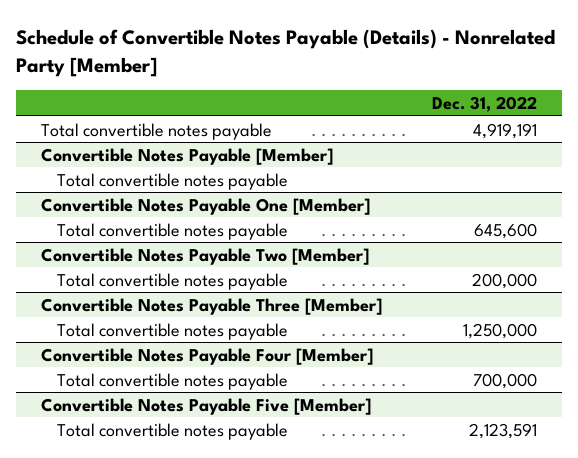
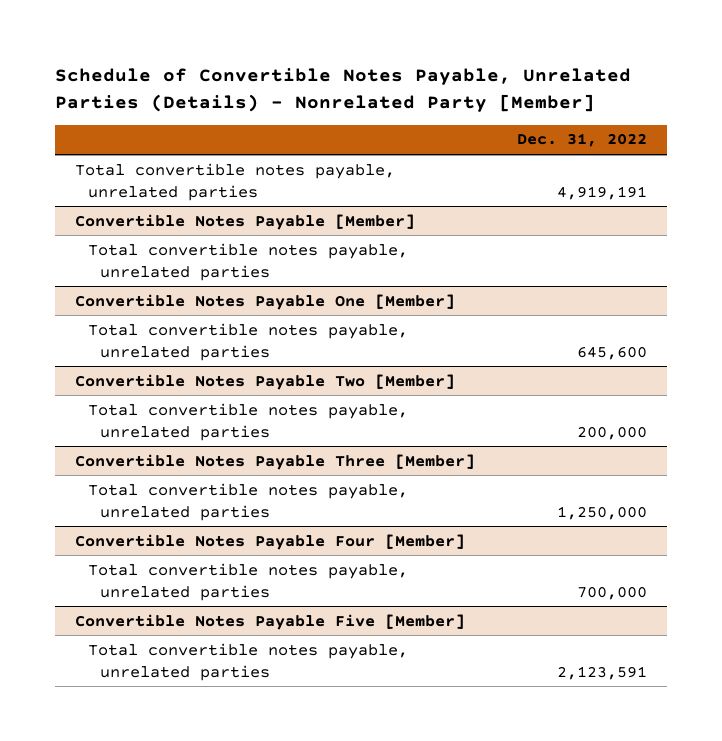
[16,29,556,78] Schedule of Convertible Notes Payable (Details) - Nonrelated Party [Member] -> [54,68,631,112] Schedule of Convertible Notes Payable, Unrelated Parties (Details) - Nonrelated Party [Member]
[41,122,273,140] Total convertible notes payable -> [75,162,396,201] Total convertible notes payable, unrelated parties
[56,172,288,190] Total convertible notes payable -> [87,242,408,281] Total convertible notes payable, unrelated parties
[56,222,288,240] Total convertible notes payable -> [87,322,408,361] Total convertible notes payable, unrelated parties
[56,272,288,290] Total convertible notes payable -> [87,402,408,441] Total convertible notes payable, unrelated parties
[56,322,288,340] Total convertible notes payable -> [87,482,408,521] Total convertible notes payable, unrelated parties
[56,372,288,390] Total convertible notes payable -> [87,562,408,601] Total convertible notes payable, unrelated parties
[56,422,288,440] Total convertible notes payable -> [87,642,408,681] Total convertible notes payable, unrelated parties

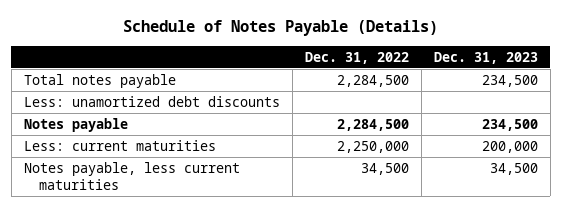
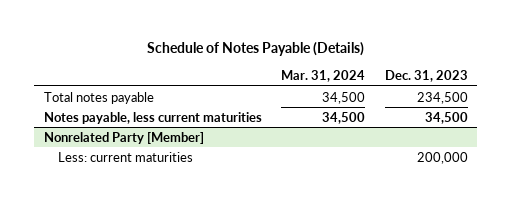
[304,51,409,64] Dec. 31, 2022 -> none
none -> [281,70,366,83] Mar. 31, 2024
[23,95,280,107] Less: unamortized debt discounts -> none
[23,117,128,132] Notes payable -> none
[23,139,216,151] Less: current maturities -> none
none -> [43,131,204,144] Nonrelated Party [Member]
none -> [57,151,193,162] Less: current maturities

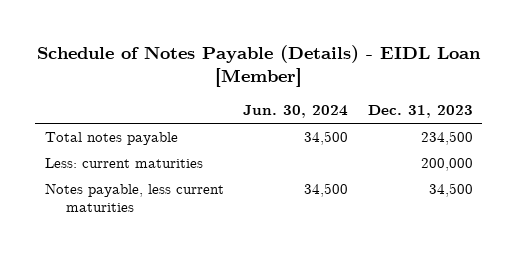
[146,42,364,57] Schedule of Notes Payable (Details) -> [36,44,481,87] Schedule of Notes Payable (Details) - EIDL Loan [Member]
[281,70,366,83] Mar. 31, 2024 -> none
none -> [243,105,349,119] Jun. 30, 2024
[43,131,204,144] Nonrelated Party [Member] -> none
[43,111,262,124] Notes payable, less current maturities -> [44,183,224,213] Notes payable, less current maturities

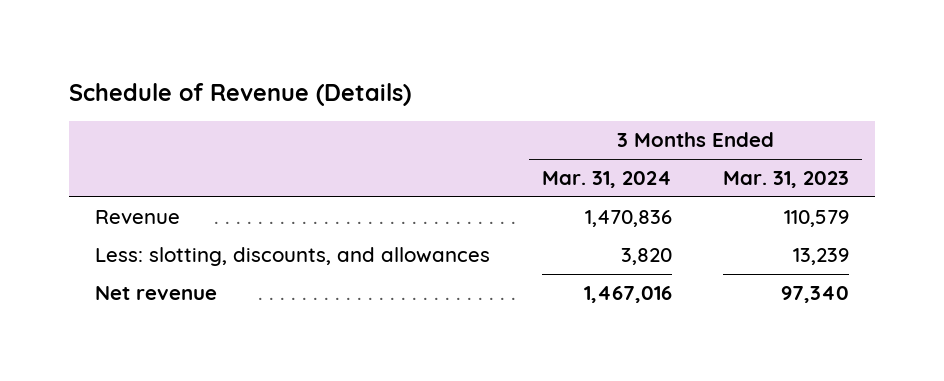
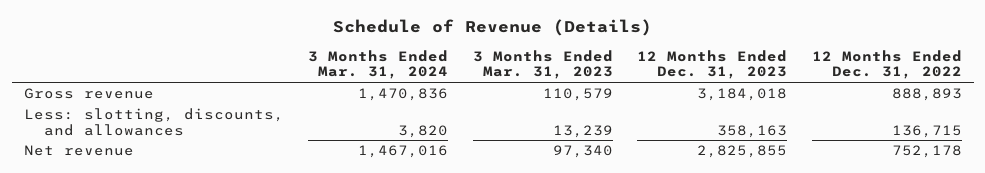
none -> [637,49,788,80] 12 Months Ended Dec. 31, 2023
none -> [811,49,962,80] 12 Months Ended Dec. 31, 2022
[95,210,181,225] Revenue -> [23,88,154,100] Gross revenue

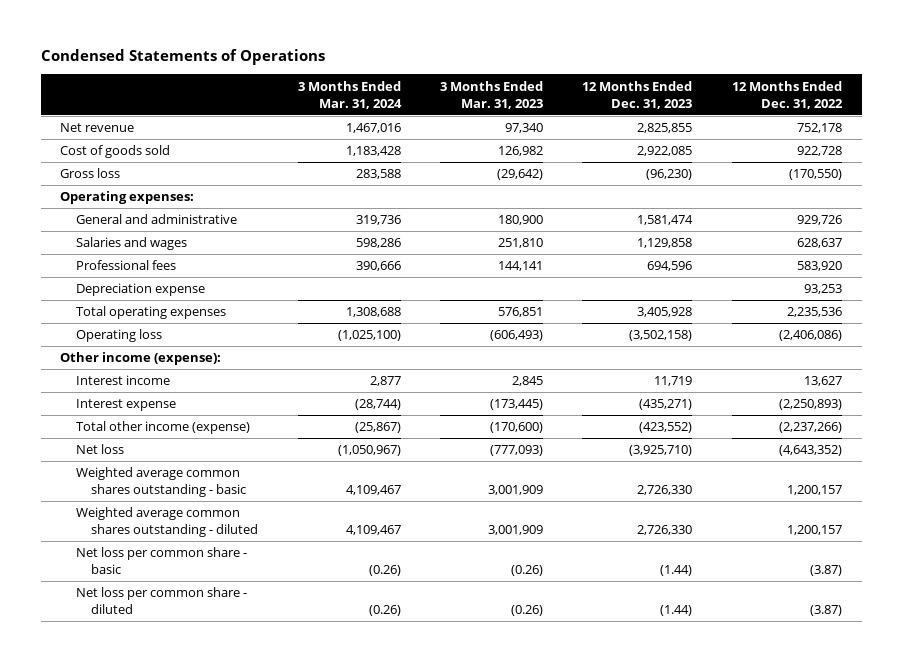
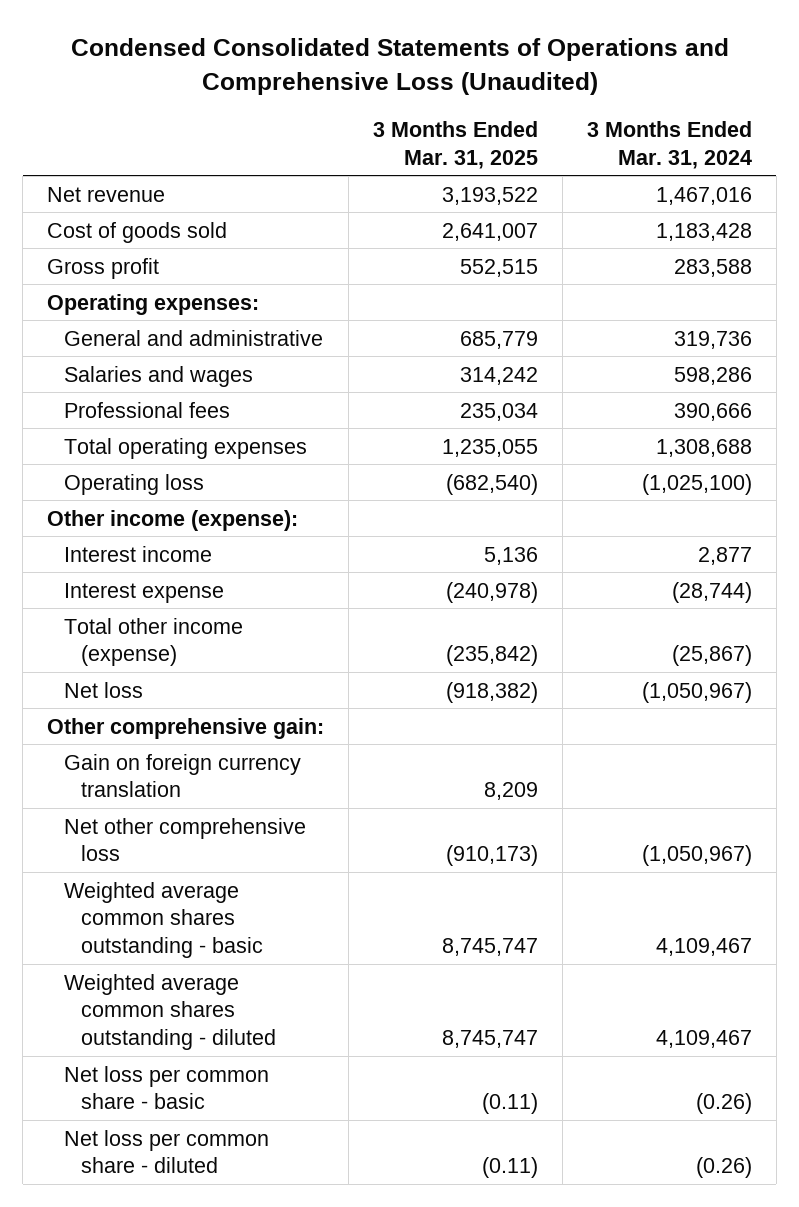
[40,49,325,66] Condensed Statements of Operations -> [70,38,729,95] Condensed Consolidated Statements of Operations and Comprehensive Loss (Unaudited)
[439,80,543,109] 3 Months Ended Mar. 31, 2023 -> none
[582,80,693,109] 12 Months Ended Dec. 31, 2023 -> none
[731,80,843,109] 12 Months Ended Dec. 31, 2022 -> none
none -> [373,120,539,169] 3 Months Ended Mar. 31, 2025
[60,168,121,179] Gross loss -> [47,257,160,279] Gross profit
[75,283,205,297] Depreciation expense -> none
none -> [47,717,325,739] Other comprehensive gain:
none -> [64,753,302,798] Gain on foreign currency translation
none -> [64,817,307,862] Net other comprehensive loss

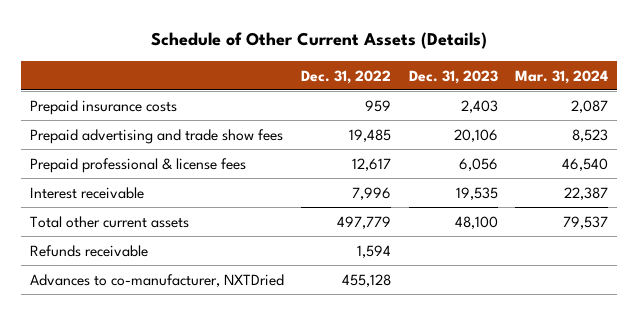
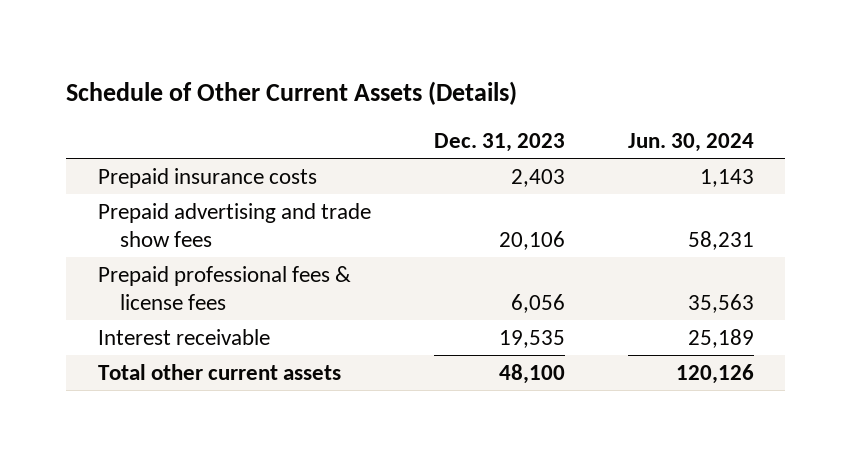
[301,69,392,84] Dec. 31, 2022 -> none
[515,69,609,84] Mar. 31, 2024 -> none
none -> [627,133,754,153] Jun. 30, 2024
[29,157,246,173] Prepaid professional & license fees -> [97,265,351,310] Prepaid professional fees & license fees
[29,244,148,257] Refunds receivable -> none
[29,273,284,287] Advances to co-manufacturer, NXTDried -> none

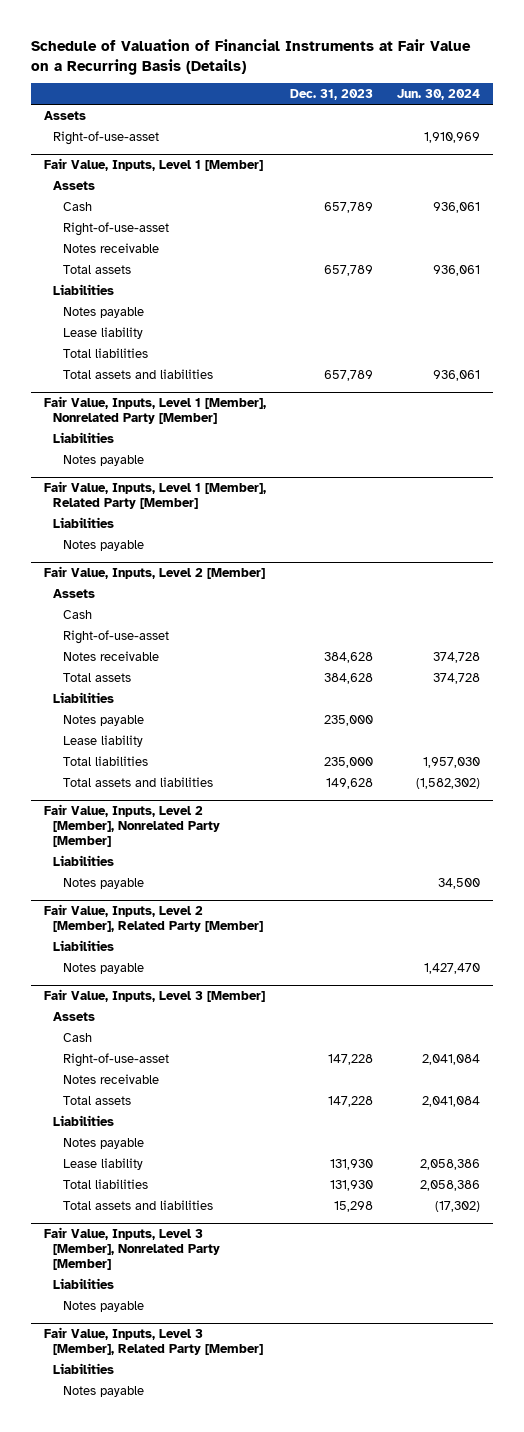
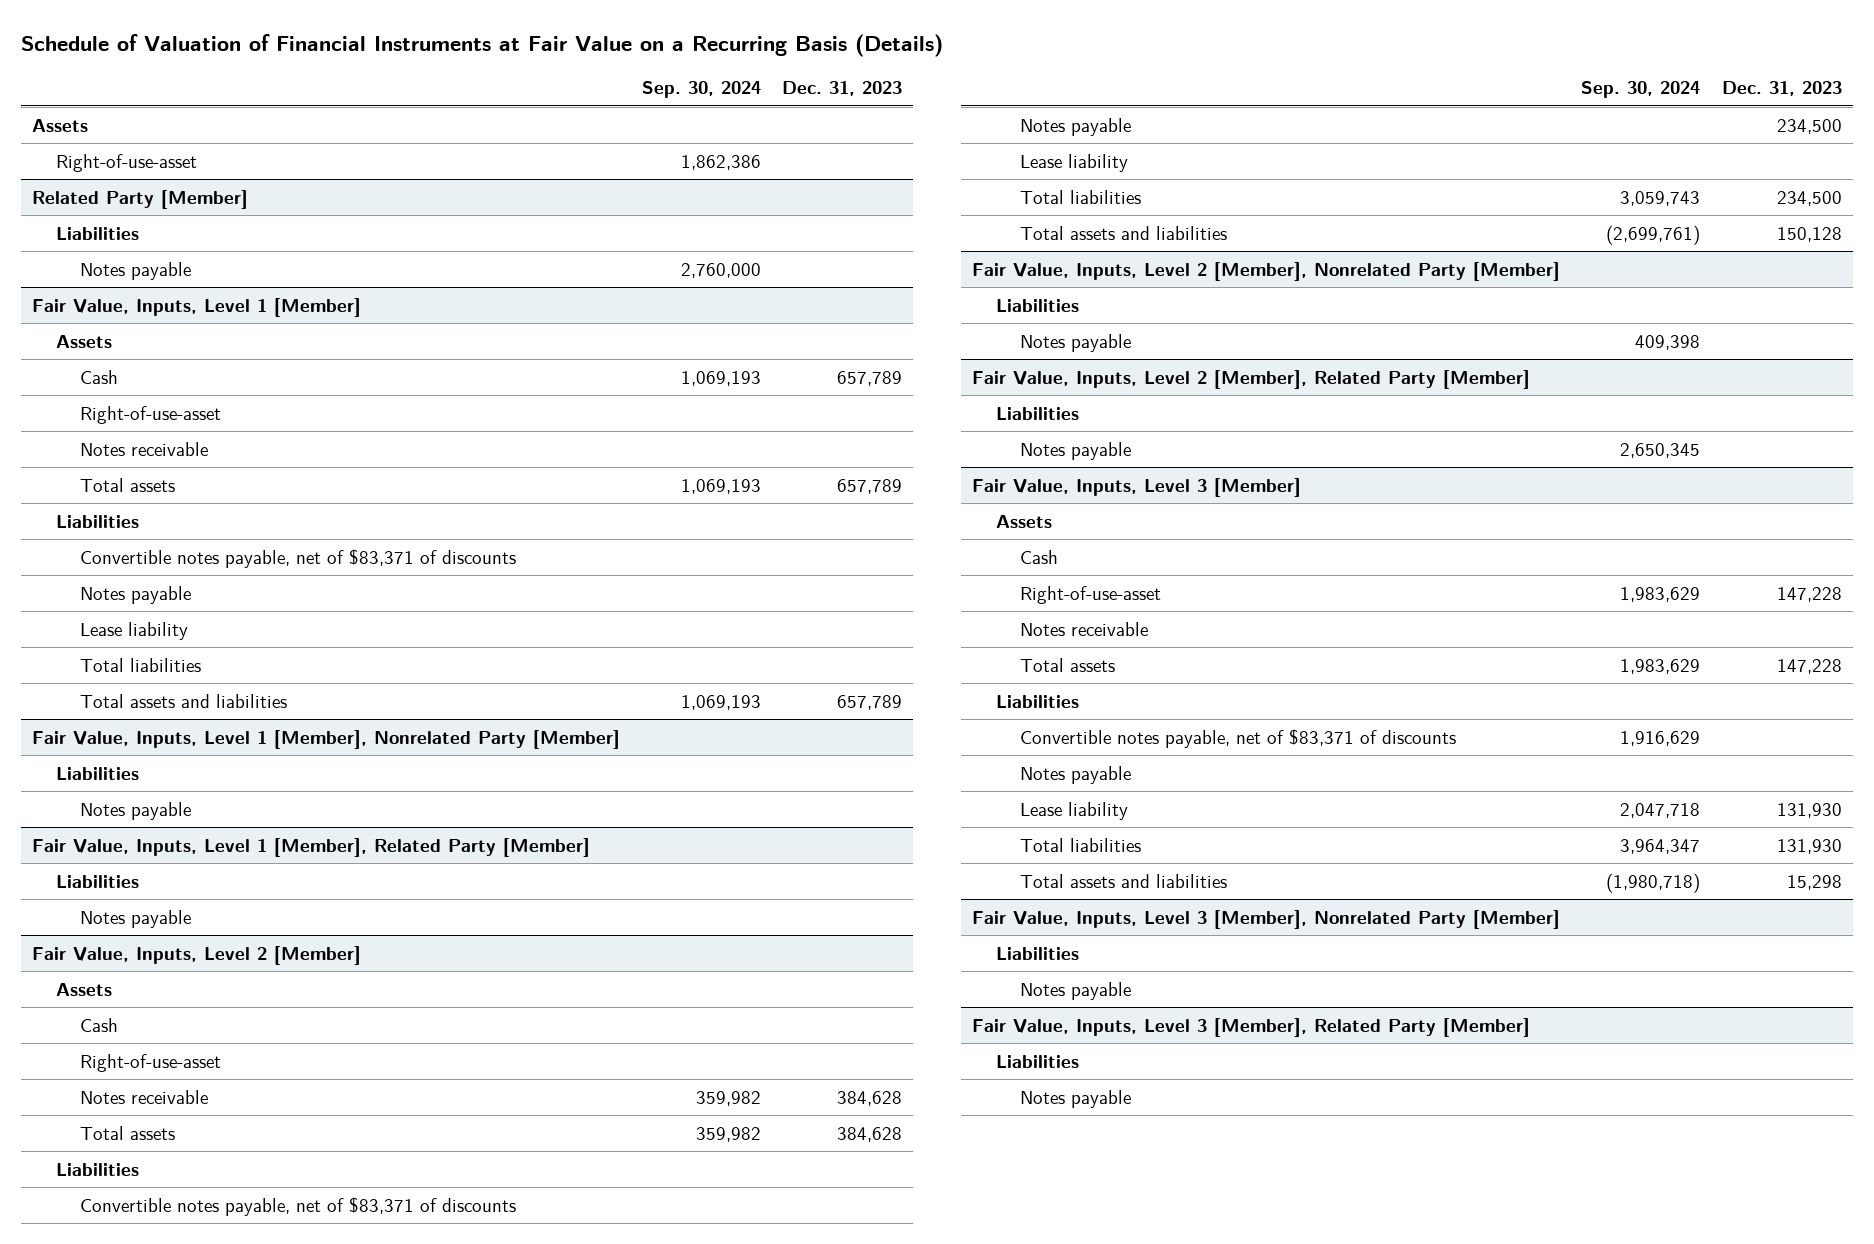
[397,88,481,100] Jun. 30, 2024 -> none
none -> [641,81,761,99] Sep. 30, 2024
none -> [31,189,248,209] Related Party [Member]
none -> [55,226,139,240] Liabilities
none -> [79,261,191,280] Notes payable
none -> [79,548,516,568] Convertible notes payable, net of $83,371 of discounts
none -> [79,1196,516,1216] Convertible notes payable, net of $83,371 of discounts
[323,714,373,726] 235,000 -> [1777,118,1843,134] 234,500
[323,756,373,768] 235,000 -> [1777,190,1843,206] 234,500
[325,777,373,789] 149,628 -> [1777,226,1843,242] 150,128
none -> [1019,728,1456,748] Convertible notes payable, net of $83,371 of discounts

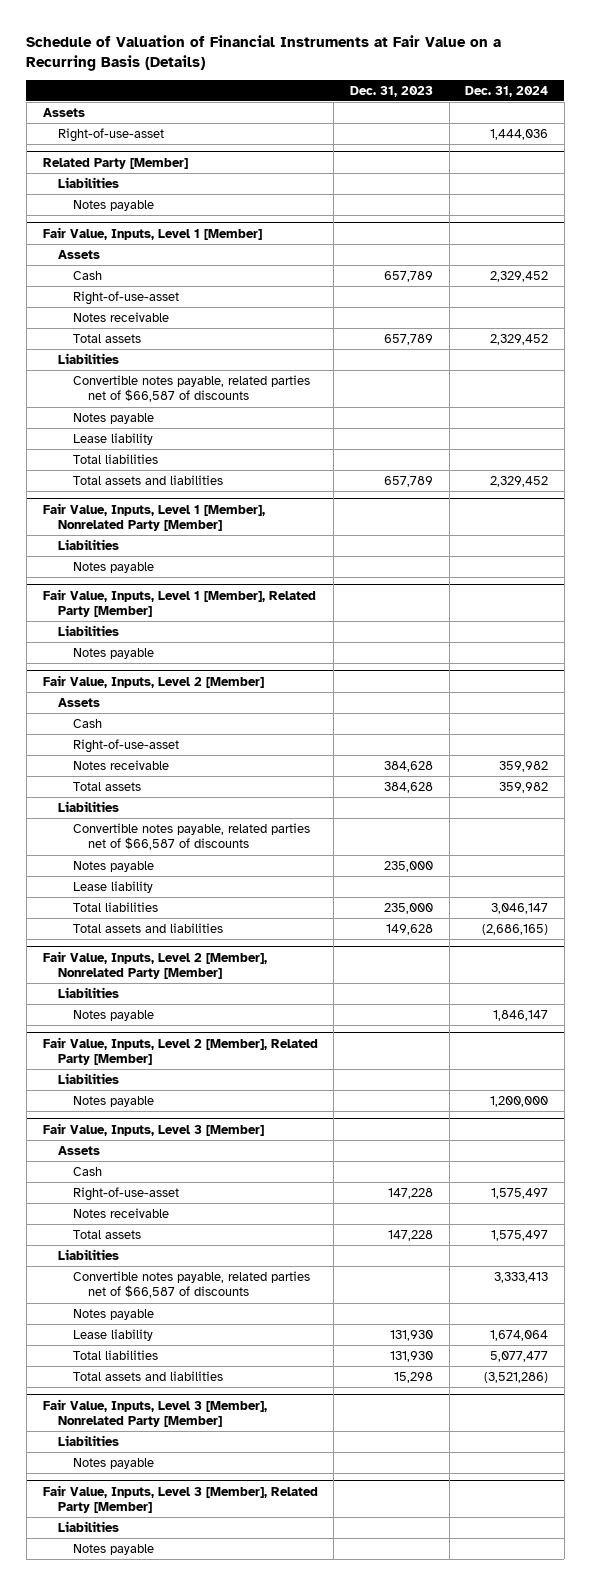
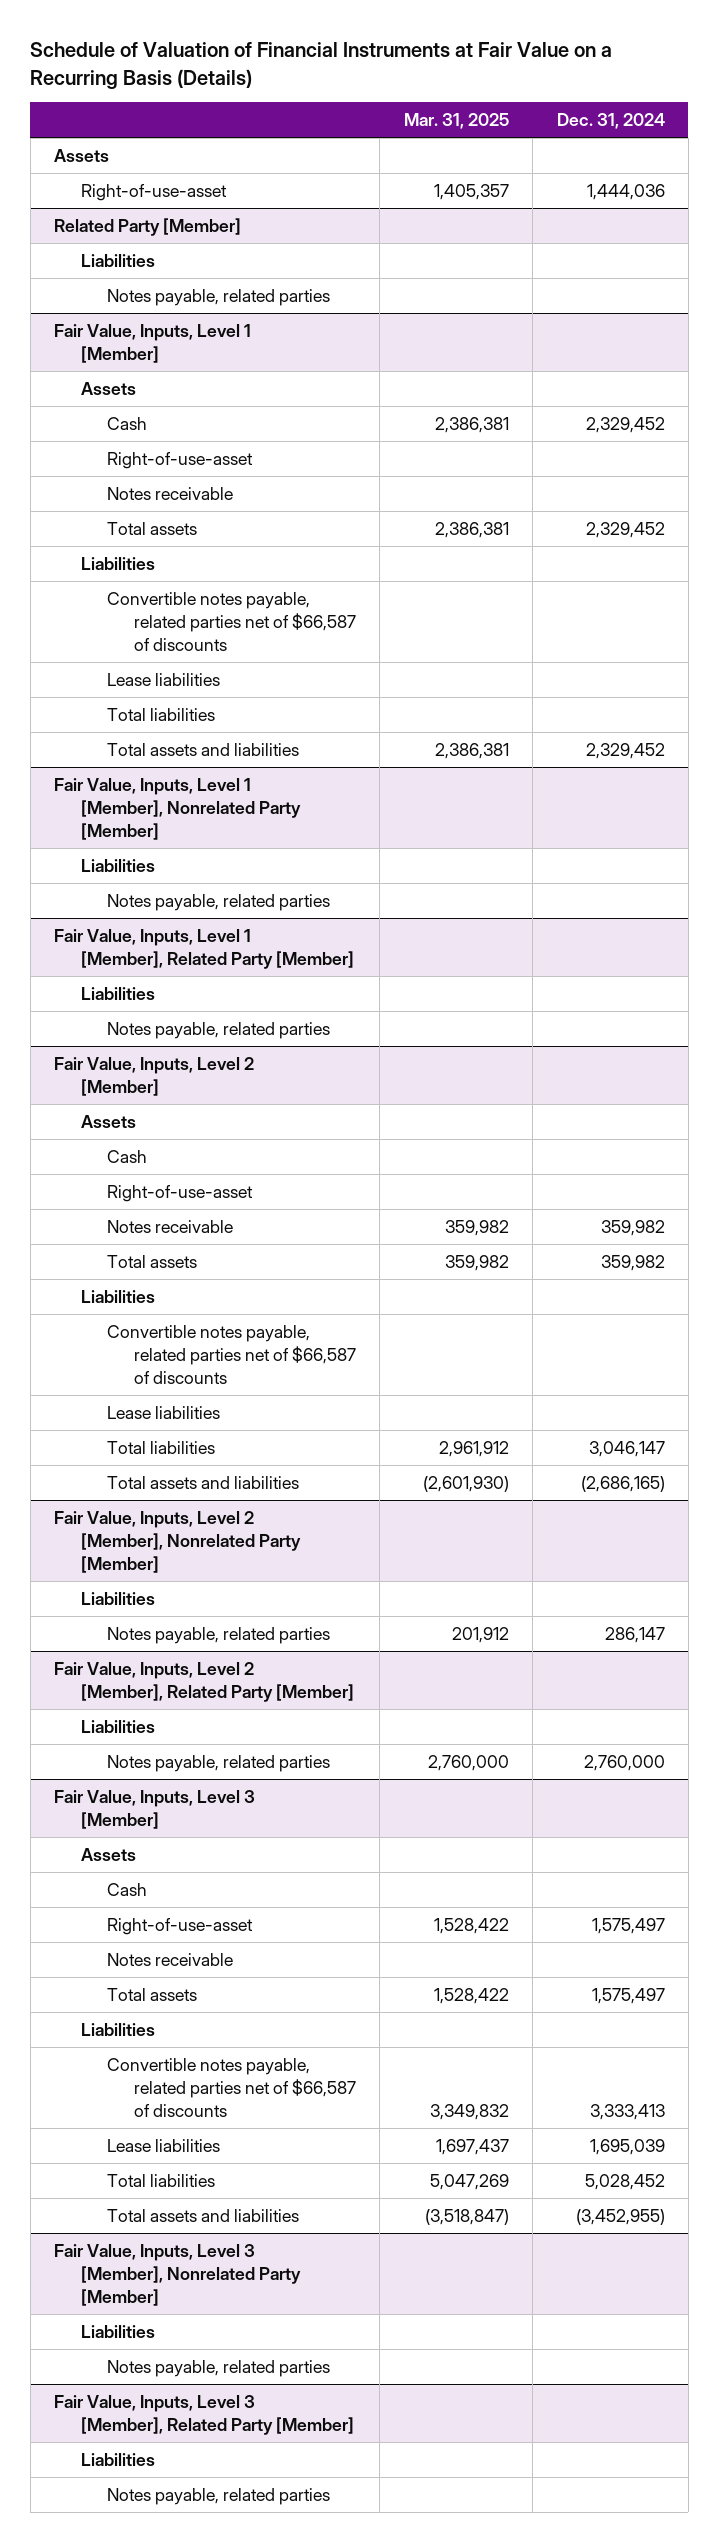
[349,85,433,97] Dec. 31, 2023 -> none
none -> [403,113,509,130] Mar. 31, 2025
[72,199,154,211] Notes payable -> [107,289,331,307] Notes payable, related parties
[72,412,154,424] Notes payable -> none
[72,432,153,445] Lease liability -> [107,673,221,687] Lease liabilities
[72,561,154,573] Notes payable -> [107,894,331,912] Notes payable, related parties
[72,647,154,659] Notes payable -> [107,1022,331,1040] Notes payable, related parties
[72,860,154,872] Notes payable -> none
[72,880,153,893] Lease liability -> [107,1406,221,1420] Lease liabilities
[72,1009,154,1021] Notes payable -> [107,1627,331,1645] Notes payable, related parties
[493,1009,549,1021] 1,846,147 -> [604,1627,665,1644] 286,147
[72,1095,154,1107] Notes payable -> [107,1755,331,1773] Notes payable, related parties
[490,1095,549,1107] 1,200,000 -> [583,1755,665,1772] 2,760,000
[72,1308,154,1320] Notes payable -> none
[72,1328,153,1341] Lease liability -> [107,2139,221,2153] Lease liabilities
[490,1329,549,1341] 1,674,064 -> [589,2139,665,2156] 1,695,039
[490,1350,549,1362] 5,077,477 -> [584,2174,665,2191] 5,028,452
[484,1371,549,1383] (3,521,286) -> [575,2209,665,2226] (3,452,955)
[72,1457,154,1469] Notes payable -> [107,2360,331,2378] Notes payable, related parties
[72,1543,154,1555] Notes payable -> [107,2488,331,2506] Notes payable, related parties

